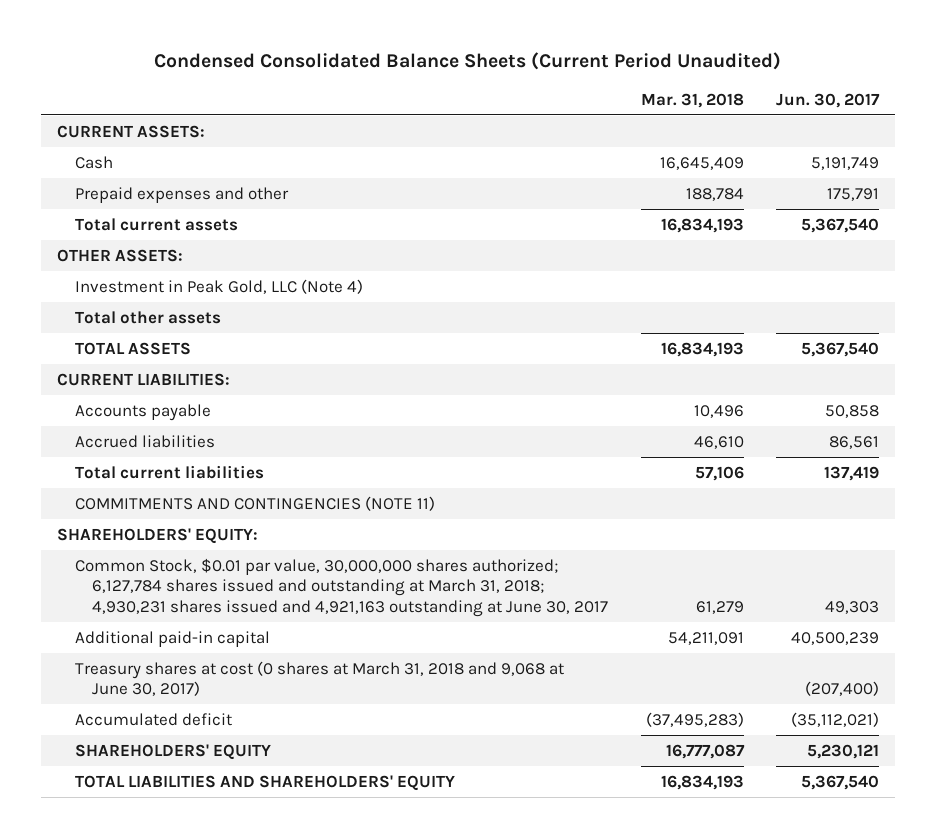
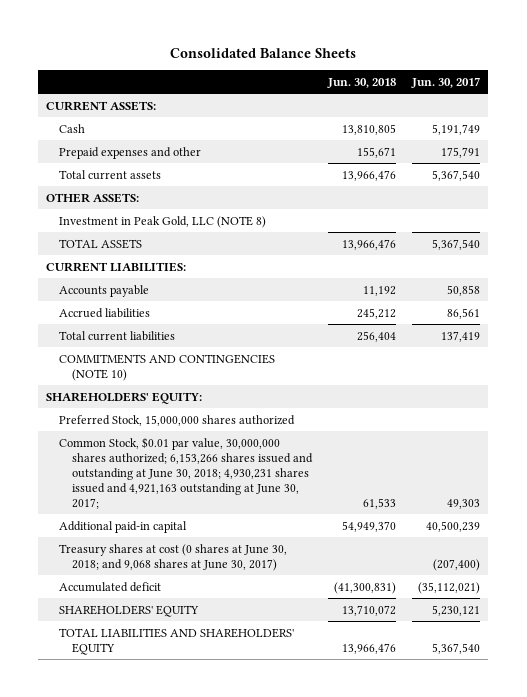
[153,51,781,70] Condensed Consolidated Balance Sheets (Current Period Unaudited) -> [170,47,357,58] Consolidated Balance Sheets
[640,92,744,108] Mar. 31, 2018 -> none
none -> [327,77,397,88] Jun. 30, 2018
[74,310,221,324] Total other assets -> none
[74,278,363,294] Investment in Peak Gold, LLC (Note 4) -> [59,215,267,228] Investment in Peak Gold, LLC (NOTE 8)
[74,495,435,511] COMMITMENTS AND CONTINGENCIES (NOTE 11) -> [59,353,276,381] COMMITMENTS AND CONTINGENCIES (NOTE 10)
none -> [59,414,296,426] Preferred Stock, 15,000,000 shares authorized
[74,557,609,617] Common Stock, $0.01 par value, 30,000,000 shares authorized; 6,127,784 shares issued and outstanding at March 31, 2018; 4,930,231 shares issued and 4,921,163 outstanding at June 30, 2017 -> [59,436,314,509] Common Stock, $0.01 par value, 30,000,000 shares authorized; 6,153,266 shares issued and outstanding at June 30, 2018; 4,930,231 shares issued and 4,921,163 outstanding at June 30, 2017;
[74,660,564,697] Treasury shares at cost (0 shares at March 31, 2018 and 9,068 at June 30, 2017) -> [59,543,288,571] Treasury shares at cost (0 shares at June 30, 2018; and 9,068 shares at June 30, 2017)

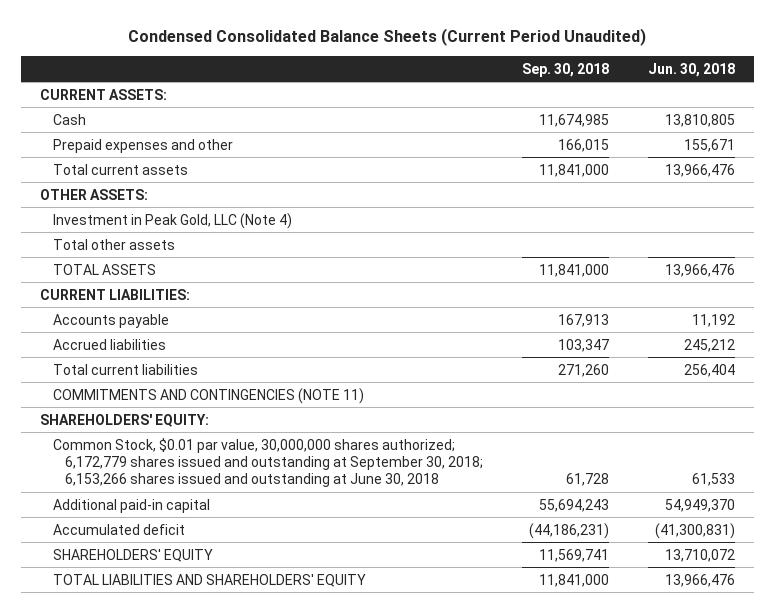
[170,47,357,58] Consolidated Balance Sheets -> [128,28,647,47] Condensed Consolidated Balance Sheets (Current Period Unaudited)
[411,76,481,88] Jun. 30, 2017 -> none
none -> [522,62,610,77] Sep. 30, 2018
[59,215,267,228] Investment in Peak Gold, LLC (NOTE 8) -> [52,212,292,229] Investment in Peak Gold, LLC (Note 4)
none -> [52,238,175,250] Total other assets
[59,353,276,381] COMMITMENTS AND CONTINGENCIES (NOTE 10) -> [52,387,364,404] COMMITMENTS AND CONTINGENCIES (NOTE 11)
[59,414,296,426] Preferred Stock, 15,000,000 shares authorized -> none
[59,436,314,509] Common Stock, $0.01 par value, 30,000,000 shares authorized; 6,153,266 shares issued and outstanding at June 30, 2018; 4,930,231 shares issued and 4,921,163 outstanding at June 30, 2017; -> [52,437,484,488] Common Stock, $0.01 par value, 30,000,000 shares authorized; 6,172,779 shares issued and outstanding at September 30, 2018; 6,153,266 shares issued and outstanding at June 30, 2018
[59,543,288,571] Treasury shares at cost (0 shares at June 30, 2018; and 9,068 shares at June 30, 2017) -> none

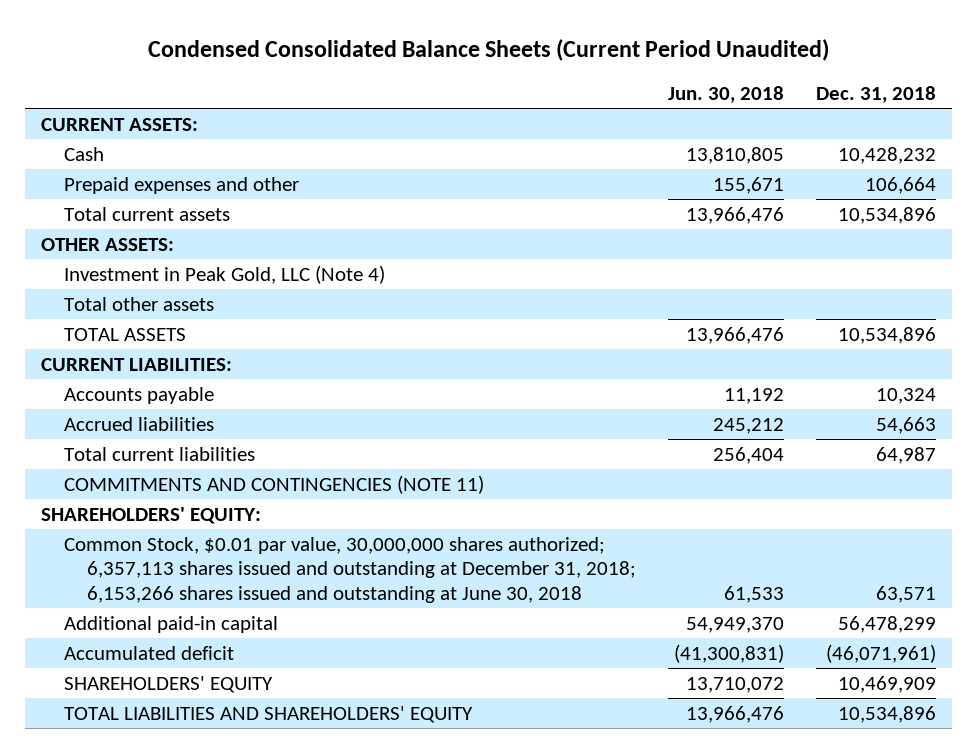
[522,62,610,77] Sep. 30, 2018 -> none
none -> [816,85,937,103] Dec. 31, 2018
[52,437,484,488] Common Stock, $0.01 par value, 30,000,000 shares authorized; 6,172,779 shares issued and outstanding at September 30, 2018; 6,153,266 shares issued and outstanding at June 30, 2018 -> [63,536,636,603] Common Stock, $0.01 par value, 30,000,000 shares authorized; 6,357,113 shares issued and outstanding at December 31, 2018; 6,153,266 shares issued and outstanding at June 30, 2018

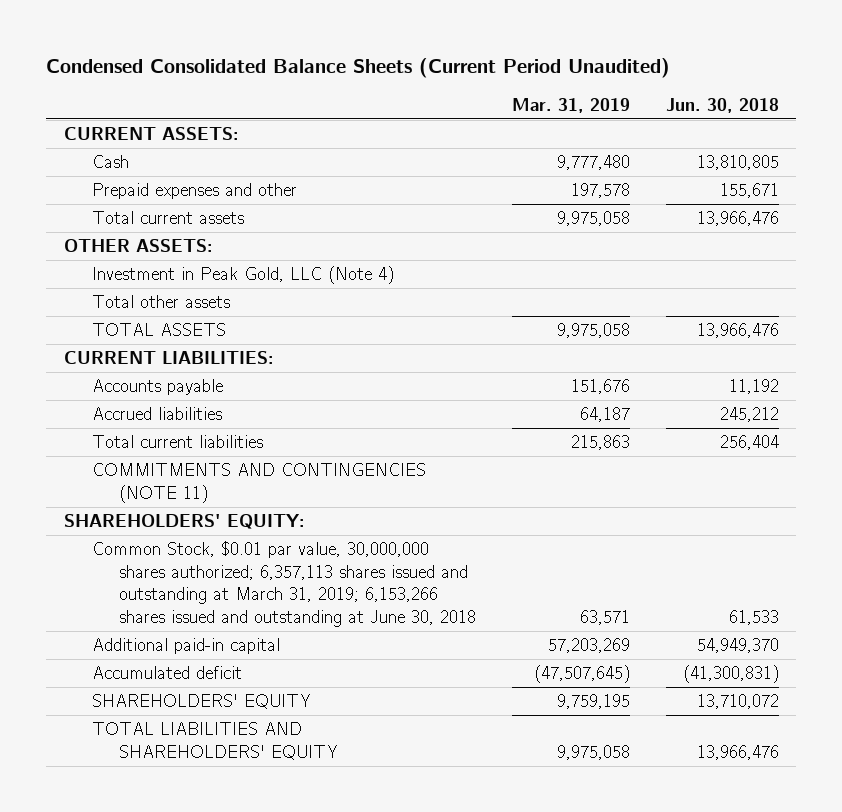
[816,85,937,103] Dec. 31, 2018 -> none
none -> [511,97,630,113] Mar. 31, 2019
[63,536,636,603] Common Stock, $0.01 par value, 30,000,000 shares authorized; 6,357,113 shares issued and outstanding at December 31, 2018; 6,153,266 shares issued and outstanding at June 30, 2018 -> [91,541,477,627] Common Stock, $0.01 par value, 30,000,000 shares authorized; 6,357,113 shares issued and outstanding at March 31, 2019; 6,153,266 shares issued and outstanding at June 30, 2018

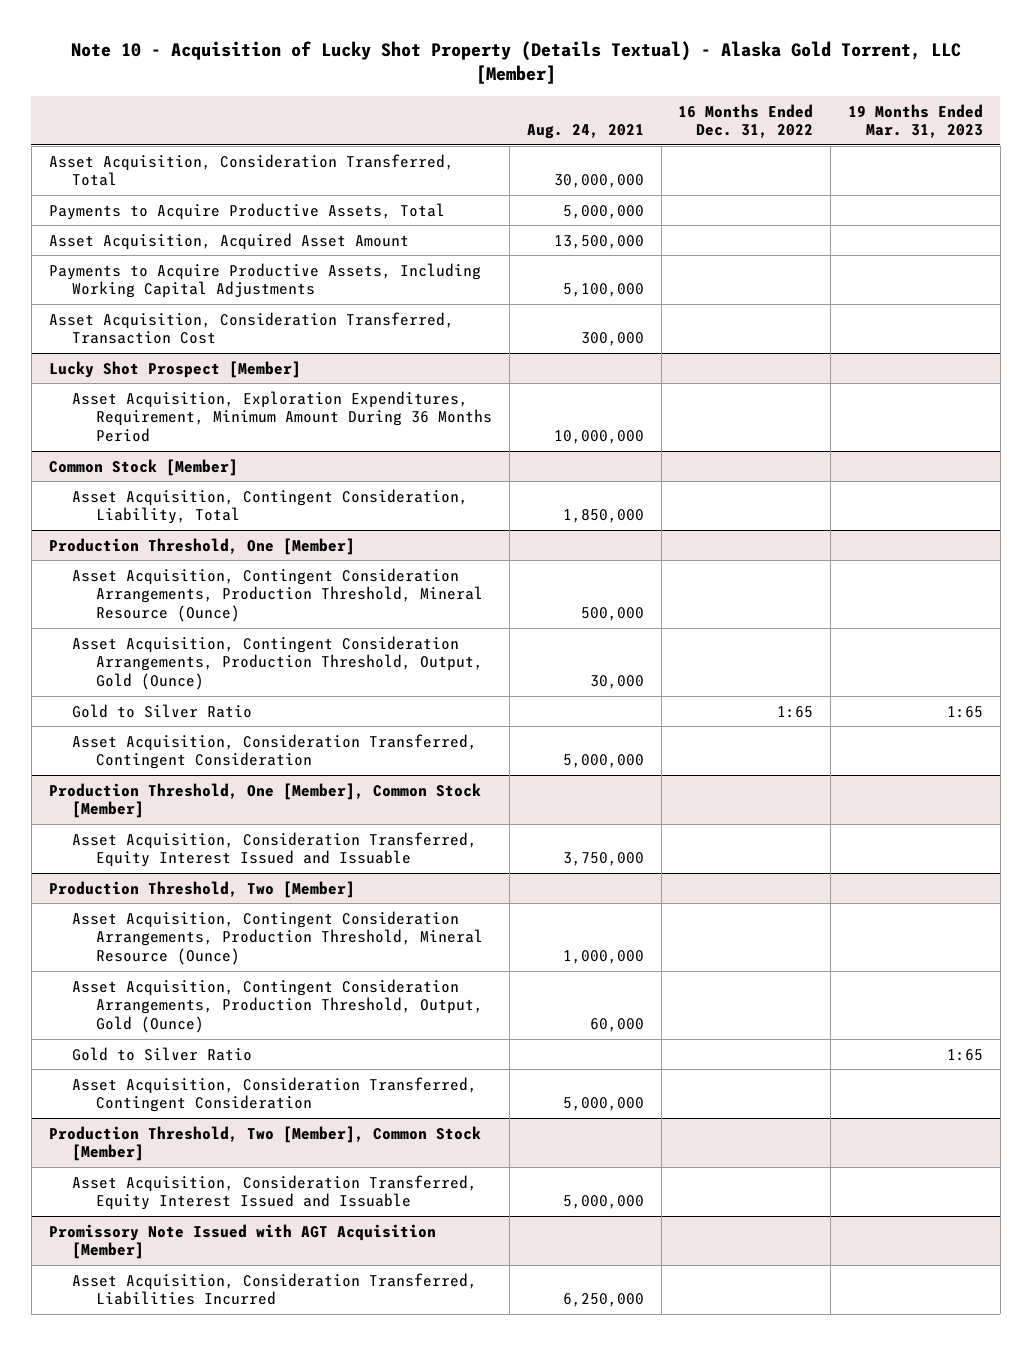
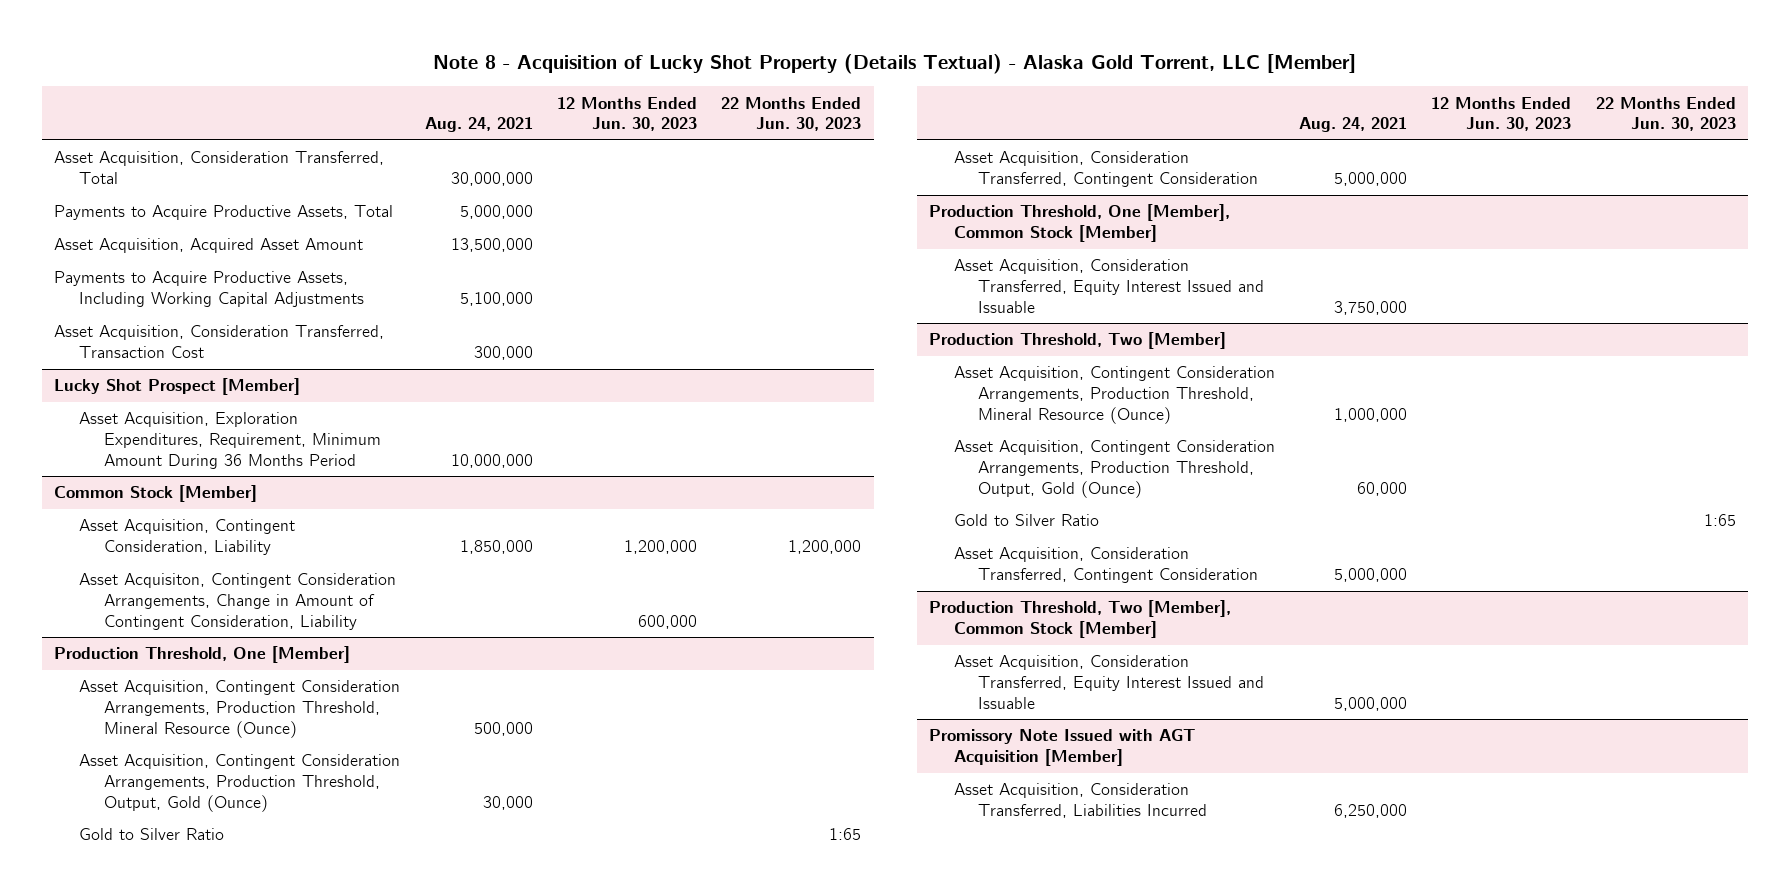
[70,40,961,85] Note 10 - Acquisition of Lucky Shot Property (Details Textual) - Alaska Gold Torrent, LLC [Member] -> [433,53,1357,74] Note 8 - Acquisition of Lucky Shot Property (Details Textual) - Alaska Gold Torrent, LLC [Member]
[678,103,814,139] 16 Months Ended Dec. 31, 2022 -> none
[848,103,984,139] 19 Months Ended Mar. 31, 2023 -> none
none -> [556,96,697,132] 12 Months Ended Jun. 30, 2023
none -> [721,96,862,132] 22 Months Ended Jun. 30, 2023
[72,488,469,525] Asset Acquisition, Contingent Consideration, Liability, Total -> [79,519,296,556] Asset Acquisition, Contingent Consideration, Liability
none -> [79,573,397,630] Asset Acquisiton, Contingent Consideration Arrangements, Change in Amount of Contingent Consideration, Liability

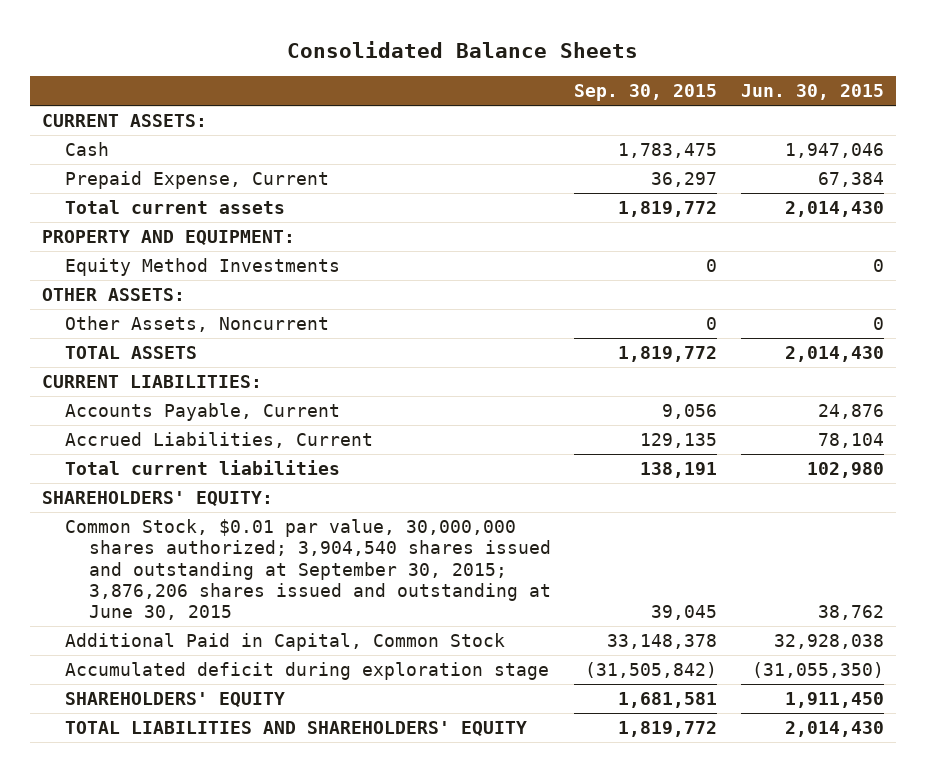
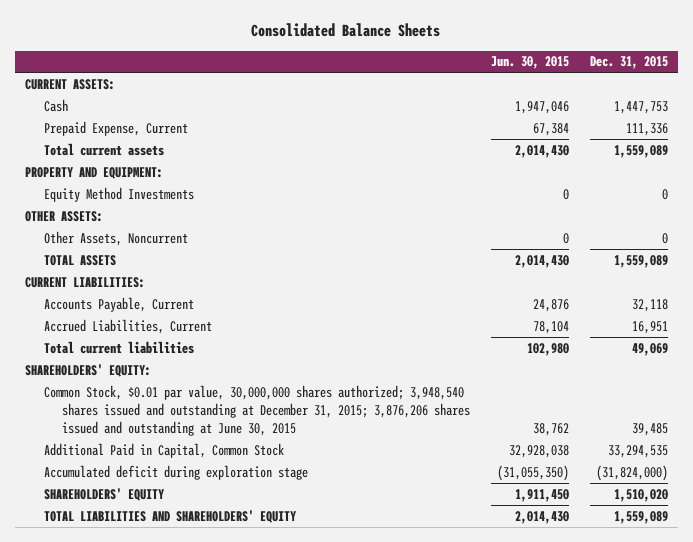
[574,84,718,102] Sep. 30, 2015 -> none
none -> [589,56,668,70] Dec. 31, 2015
[65,519,551,620] Common Stock, $0.01 par value, 30,000,000 shares authorized; 3,904,540 shares issued and outstanding at September 30, 2015; 3,876,206 shares issued and outstanding at June 30, 2015 -> [43,384,471,436] Common Stock, $0.01 par value, 30,000,000 shares authorized; 3,948,540 shares issued and outstanding at December 31, 2015; 3,876,206 shares issued and outstanding at June 30, 2015

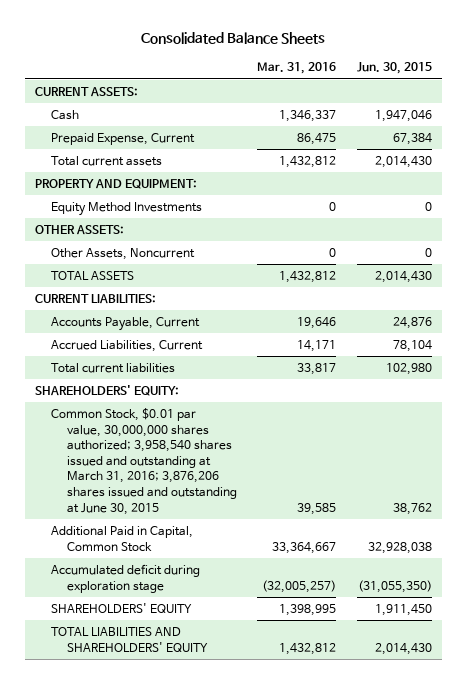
[589,56,668,70] Dec. 31, 2015 -> none
none -> [257,62,337,75] Mar. 31, 2016
[43,384,471,436] Common Stock, $0.01 par value, 30,000,000 shares authorized; 3,948,540 shares issued and outstanding at December 31, 2015; 3,876,206 shares issued and outstanding at June 30, 2015 -> [50,407,237,515] Common Stock, $0.01 par value, 30,000,000 shares authorized; 3,958,540 shares issued and outstanding at March 31, 2016; 3,876,206 shares issued and outstanding at June 30, 2015

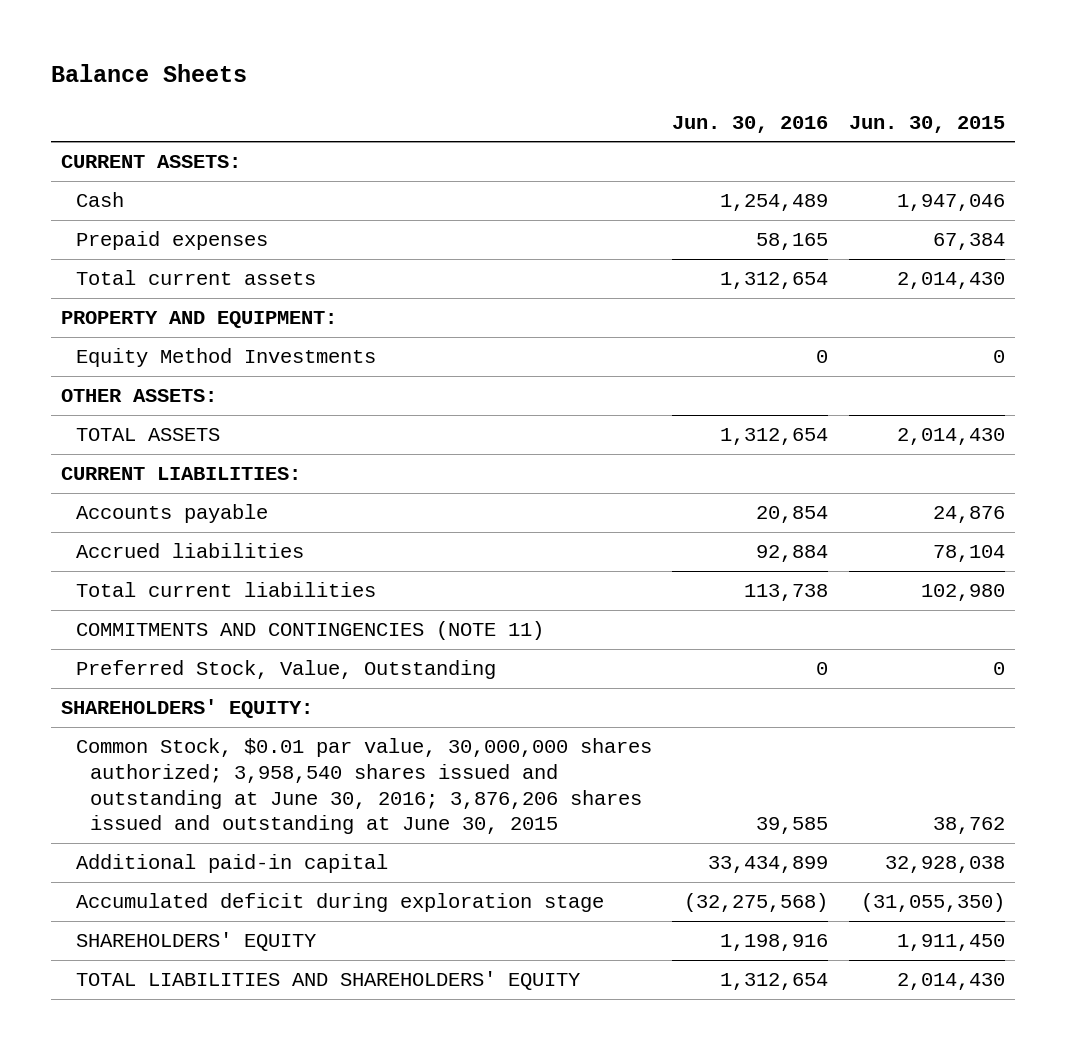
[141,32,326,45] Consolidated Balance Sheets -> [50,64,247,83] Balance Sheets
[257,62,337,75] Mar. 31, 2016 -> none
none -> [672,115,829,133] Jun. 30, 2016
[50,132,195,145] Prepaid Expense, Current -> [75,231,268,251] Prepaid expenses
[50,247,195,260] Other Assets, Noncurrent -> none
[50,316,200,331] Accounts Payable, Current -> [75,504,268,524] Accounts payable
[50,339,203,352] Accrued Liabilities, Current -> [75,543,304,559] Accrued liabilities
none -> [75,621,544,641] COMMITMENTS AND CONTINGENCIES (NOTE 11)
none -> [75,660,496,680] Preferred Stock, Value, Outstanding
[50,407,237,515] Common Stock, $0.01 par value, 30,000,000 shares authorized; 3,958,540 shares issued and outstanding at March 31, 2016; 3,876,206 shares issued and outstanding at June 30, 2015 -> [75,738,652,835] Common Stock, $0.01 par value, 30,000,000 shares authorized; 3,958,540 shares issued and outstanding at June 30, 2016; 3,876,206 shares issued and outstanding at June 30, 2015
[50,525,193,552] Additional Paid in Capital, Common Stock -> [75,854,388,874] Additional paid-in capital

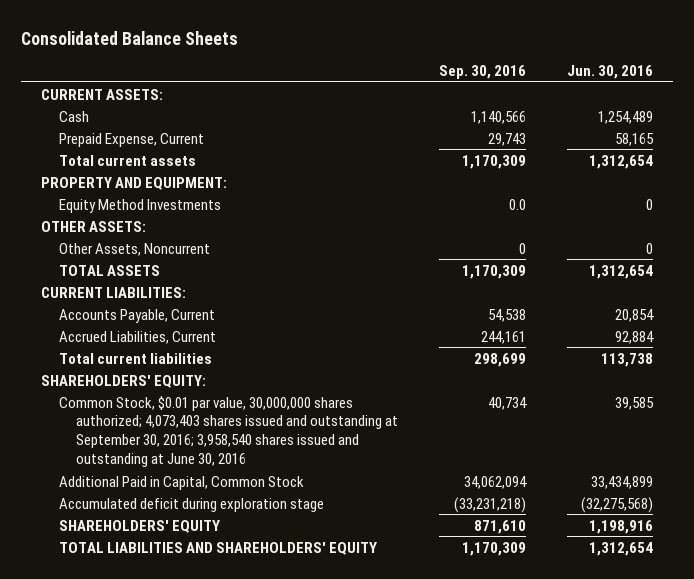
[50,64,247,83] Balance Sheets -> [21,30,239,45] Consolidated Balance Sheets
[848,115,1005,133] Jun. 30, 2015 -> none
none -> [438,65,526,80] Sep. 30, 2016
[75,231,268,251] Prepaid expenses -> [58,132,204,147] Prepaid Expense, Current
none -> [58,242,210,256] Other Assets, Noncurrent
[75,504,268,524] Accounts payable -> [58,308,215,323] Accounts Payable, Current
[75,543,304,559] Accrued liabilities -> [58,330,216,344] Accrued Liabilities, Current
[75,621,544,641] COMMITMENTS AND CONTINGENCIES (NOTE 11) -> none
[75,660,496,680] Preferred Stock, Value, Outstanding -> none
[75,738,652,835] Common Stock, $0.01 par value, 30,000,000 shares authorized; 3,958,540 shares issued and outstanding at June 30, 2016; 3,876,206 shares issued and outstanding at June 30, 2015 -> [58,395,399,467] Common Stock, $0.01 par value, 30,000,000 shares authorized; 4,073,403 shares issued and outstanding at September 30, 2016; 3,958,540 shares issued and outstanding at June 30, 2016
[75,854,388,874] Additional paid-in capital -> [58,475,304,490] Additional Paid in Capital, Common Stock

